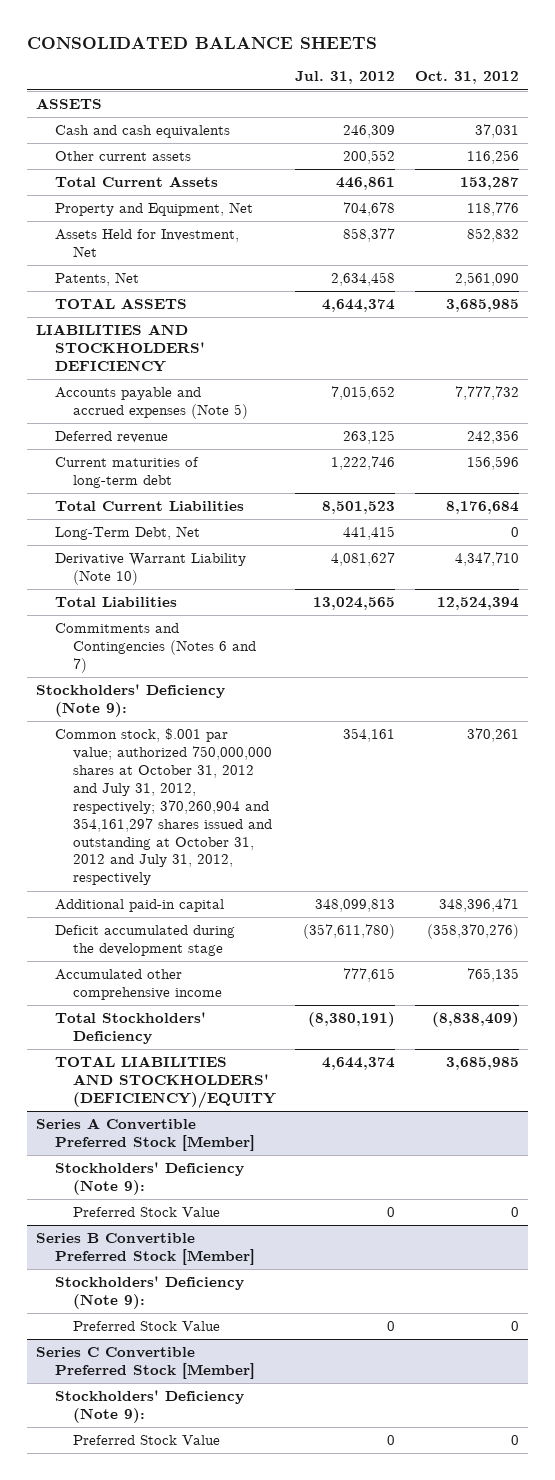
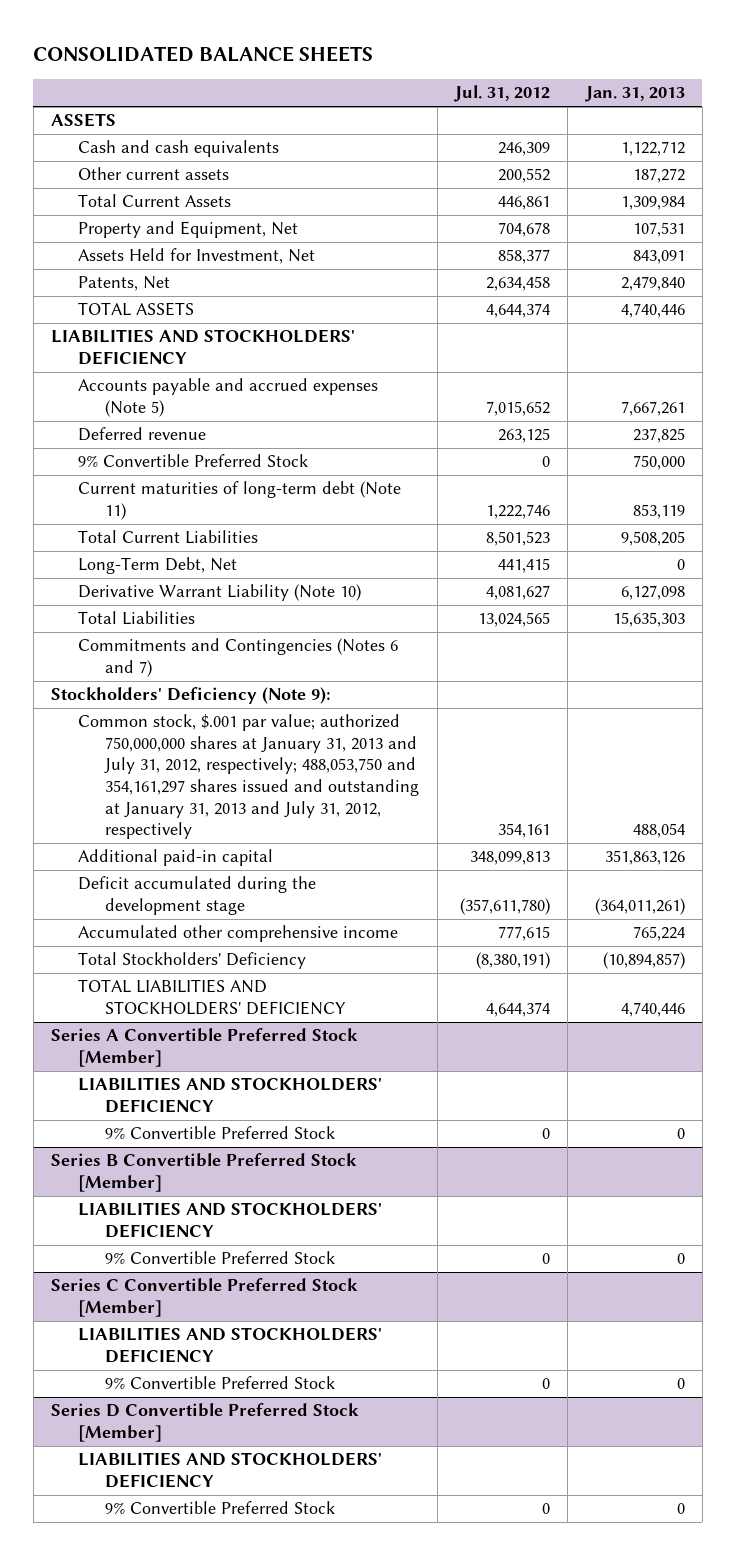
[414,71,519,85] Oct. 31, 2012 -> none
none -> [584,86,685,103] Jan. 31, 2013
none -> [78,454,309,468] 9% Convertible Preferred Stock
[54,457,199,489] Current maturities of long-term debt -> [78,481,402,520] Current maturities of long-term debt (Note 11)
[54,728,273,886] Common stock, $.001 par value; authorized 750,000,000 shares at October 31, 2012 and July 31, 2012, respectively; 370,260,904 and 354,161,297 shares issued and outstanding at October 31, 2012 and July 31, 2012, respectively -> [78,714,420,840] Common stock, $.001 par value; authorized 750,000,000 shares at January 31, 2013 and July 31, 2012, respectively; 488,053,750 and 354,161,297 shares issued and outstanding at January 31, 2013 and July 31, 2012, respectively
[54,1056,277,1108] TOTAL LIABILITIES AND STOCKHOLDERS' (DEFICIENCY)/EQUITY -> [78,979,347,1015] TOTAL LIABILITIES AND STOCKHOLDERS' DEFICIENCY
[54,1162,244,1196] Stockholders' Deficiency (Note 9): -> none
none -> [78,1077,383,1113] LIABILITIES AND STOCKHOLDERS' DEFICIENCY
[73,1207,221,1218] Preferred Stock Value -> [105,1126,336,1140] 9% Convertible Preferred Stock
[54,1276,244,1310] Stockholders' Deficiency (Note 9): -> none
none -> [78,1202,383,1238] LIABILITIES AND STOCKHOLDERS' DEFICIENCY
[73,1321,221,1332] Preferred Stock Value -> [105,1251,336,1265] 9% Convertible Preferred Stock
[54,1390,244,1424] Stockholders' Deficiency (Note 9): -> none
none -> [78,1327,383,1363] LIABILITIES AND STOCKHOLDERS' DEFICIENCY
[73,1435,221,1446] Preferred Stock Value -> [105,1376,336,1390] 9% Convertible Preferred Stock
none -> [51,1403,360,1442] Series D Convertible Preferred Stock [Member]
none -> [78,1452,383,1488] LIABILITIES AND STOCKHOLDERS' DEFICIENCY
none -> [105,1501,336,1515] 9% Convertible Preferred Stock

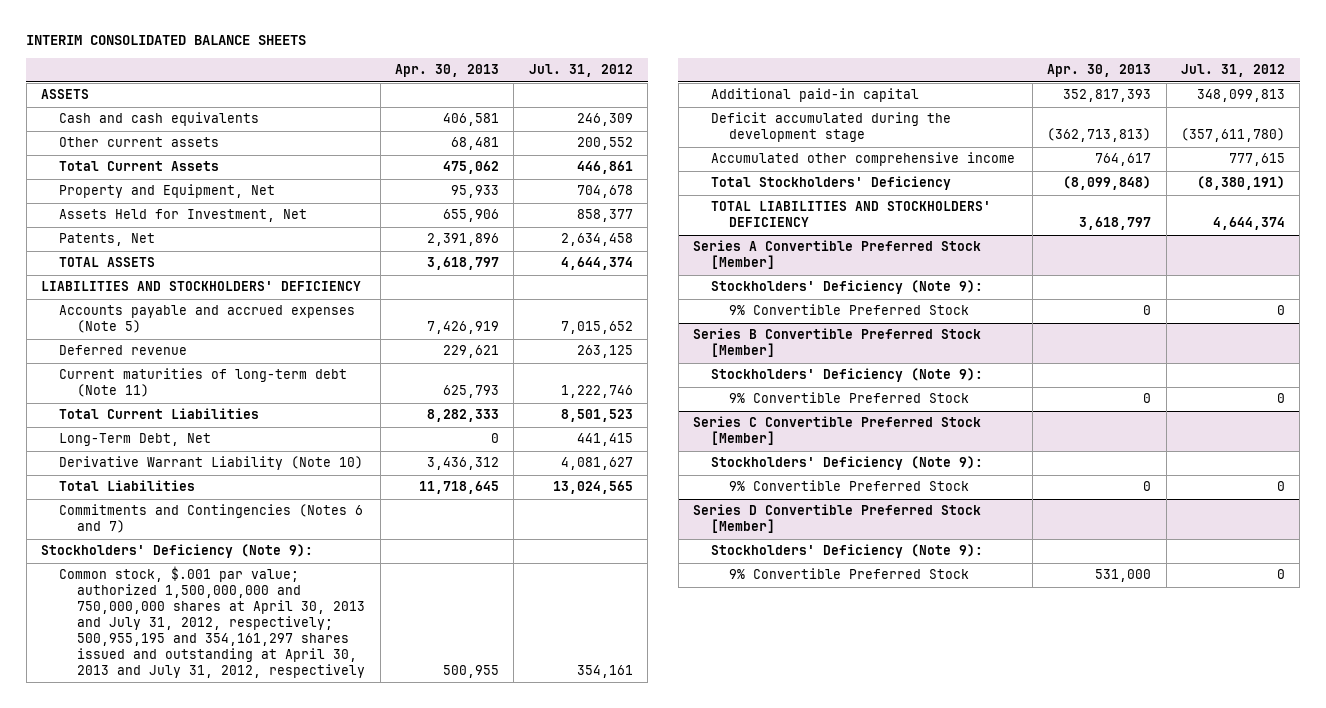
[33,46,374,63] CONSOLIDATED BALANCE SHEETS -> [26,35,307,46] INTERIM CONSOLIDATED BALANCE SHEETS
[584,86,685,103] Jan. 31, 2013 -> none
none -> [394,64,499,78] Apr. 30, 2013
[78,454,309,468] 9% Convertible Preferred Stock -> none
[78,714,420,840] Common stock, $.001 par value; authorized 750,000,000 shares at January 31, 2013 and July 31, 2012, respectively; 488,053,750 and 354,161,297 shares issued and outstanding at January 31, 2013 and July 31, 2012, respectively -> [59,566,366,679] Common stock, $.001 par value; authorized 1,500,000,000 and 750,000,000 shares at April 30, 2013 and July 31, 2012, respectively; 500,955,195 and 354,161,297 shares issued and outstanding at April 30, 2013 and July 31, 2012, respectively
[78,1077,383,1113] LIABILITIES AND STOCKHOLDERS' DEFICIENCY -> none
none -> [711,280,984,295] Stockholders' Deficiency (Note 9):
[78,1202,383,1238] LIABILITIES AND STOCKHOLDERS' DEFICIENCY -> none
none -> [711,368,984,383] Stockholders' Deficiency (Note 9):
[78,1327,383,1363] LIABILITIES AND STOCKHOLDERS' DEFICIENCY -> none
none -> [711,456,984,471] Stockholders' Deficiency (Note 9):
[78,1452,383,1488] LIABILITIES AND STOCKHOLDERS' DEFICIENCY -> none
none -> [711,544,984,559] Stockholders' Deficiency (Note 9):

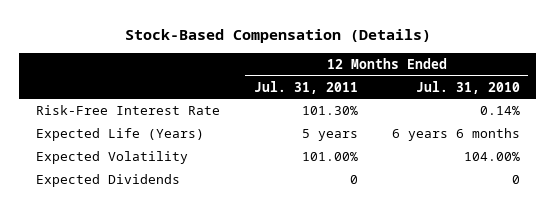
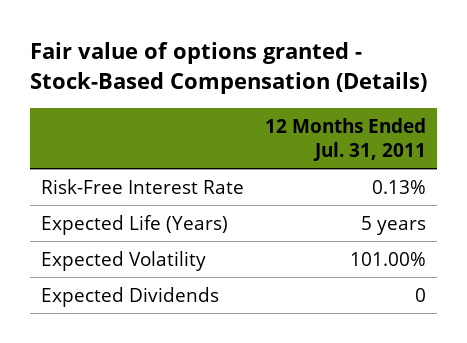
[124,28,431,43] Stock-Based Compensation (Details) -> [29,42,427,95] Fair value of options granted - Stock-Based Compensation (Details)
[415,80,520,94] Jul. 31, 2010 -> none
[301,106,358,116] 101.30% -> [372,180,427,195] 0.13%

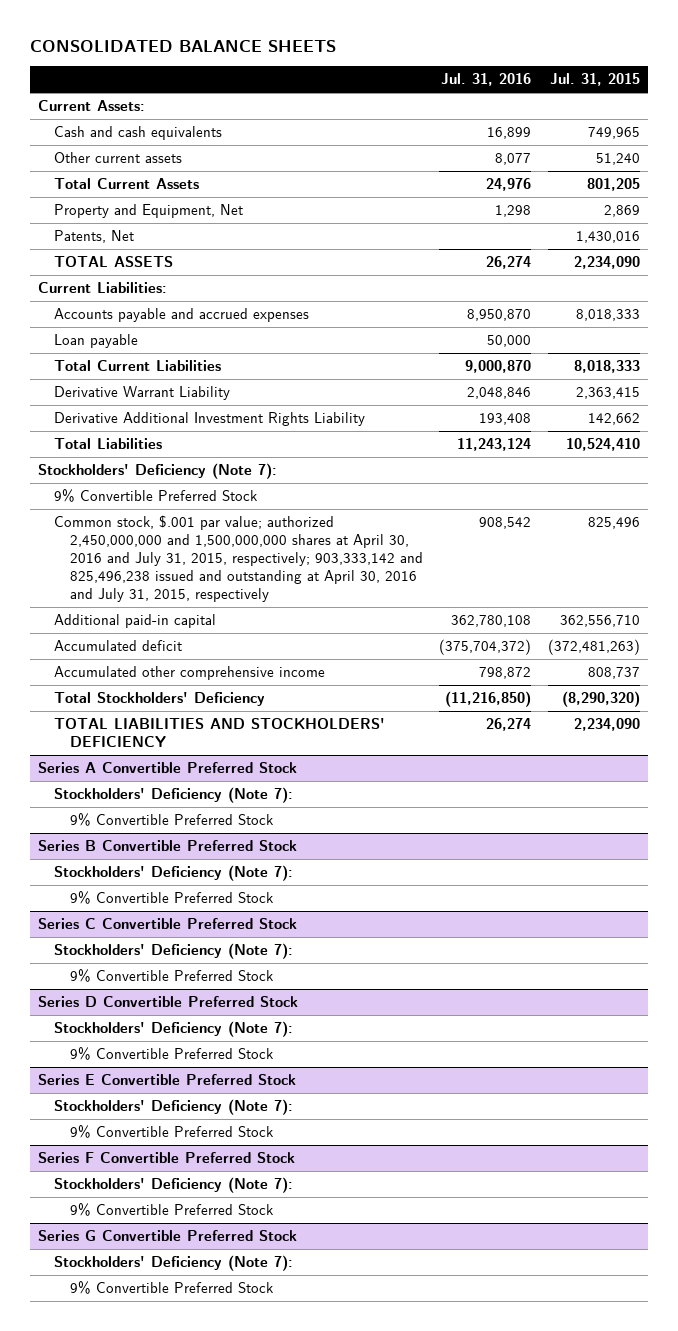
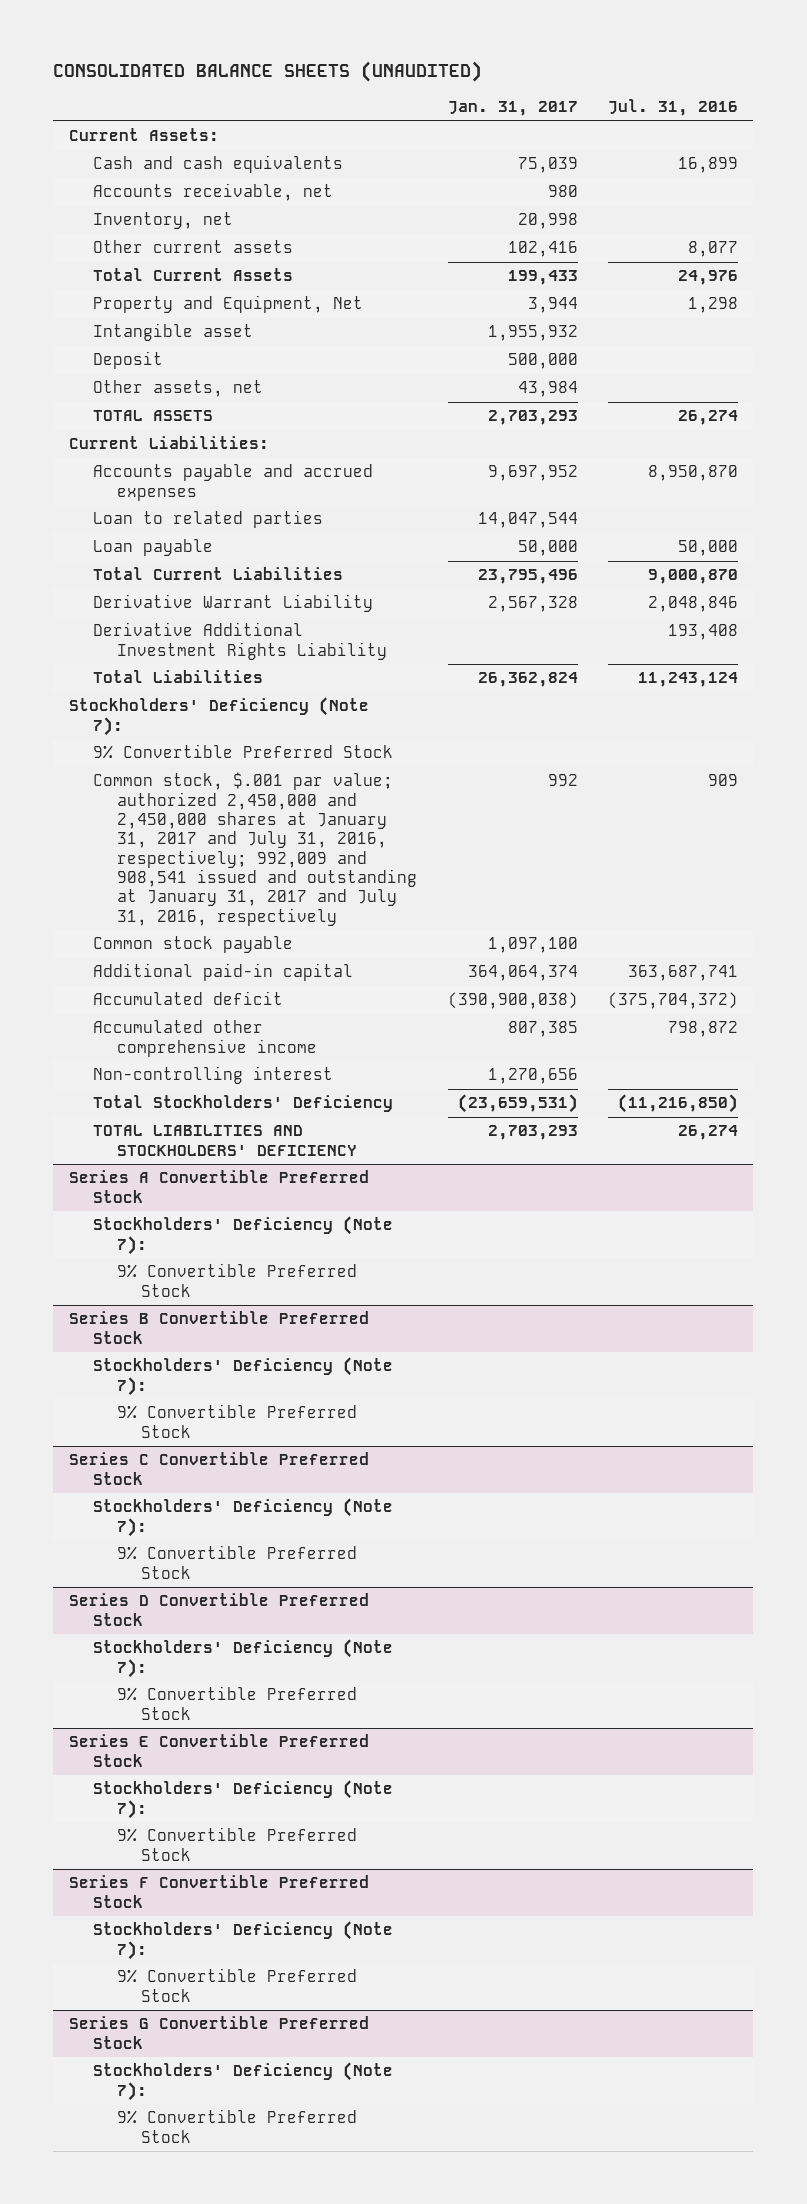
[29,39,336,52] CONSOLIDATED BALANCE SHEETS -> [53,61,483,83] CONSOLIDATED BALANCE SHEETS (UNAUDITED)
[549,73,640,87] Jul. 31, 2015 -> none
none -> [447,101,578,117] Jan. 31, 2017
none -> [92,183,333,202] Accounts receivable, net
none -> [92,212,233,230] Inventory, net
[53,229,134,243] Patents, Net -> none
none -> [92,323,253,342] Intangible asset
none -> [92,351,163,370] Deposit
none -> [92,380,263,398] Other assets, net
none -> [92,510,323,529] Loan to related parties
[53,514,423,603] Common stock, $.001 par value; authorized 2,450,000,000 and 1,500,000,000 shares at April 30, 2016 and July 31, 2015, respectively; 903,333,142 and 825,496,238 issued and outstanding at April 30, 2016 and July 31, 2015, respectively -> [92,772,418,926] Common stock, $.001 par value; authorized 2,450,000 and 2,450,000 shares at January 31, 2017 and July 31, 2016, respectively; 992,009 and 908,541 issued and outstanding at January 31, 2017 and July 31, 2016, respectively
[479,516,532,529] 908,542 -> [708,774,739,787] 909
none -> [92,936,293,954] Common stock payable
[451,614,532,627] 362,780,108 -> [628,965,739,982] 363,687,741
none -> [92,1066,333,1085] Non-controlling interest

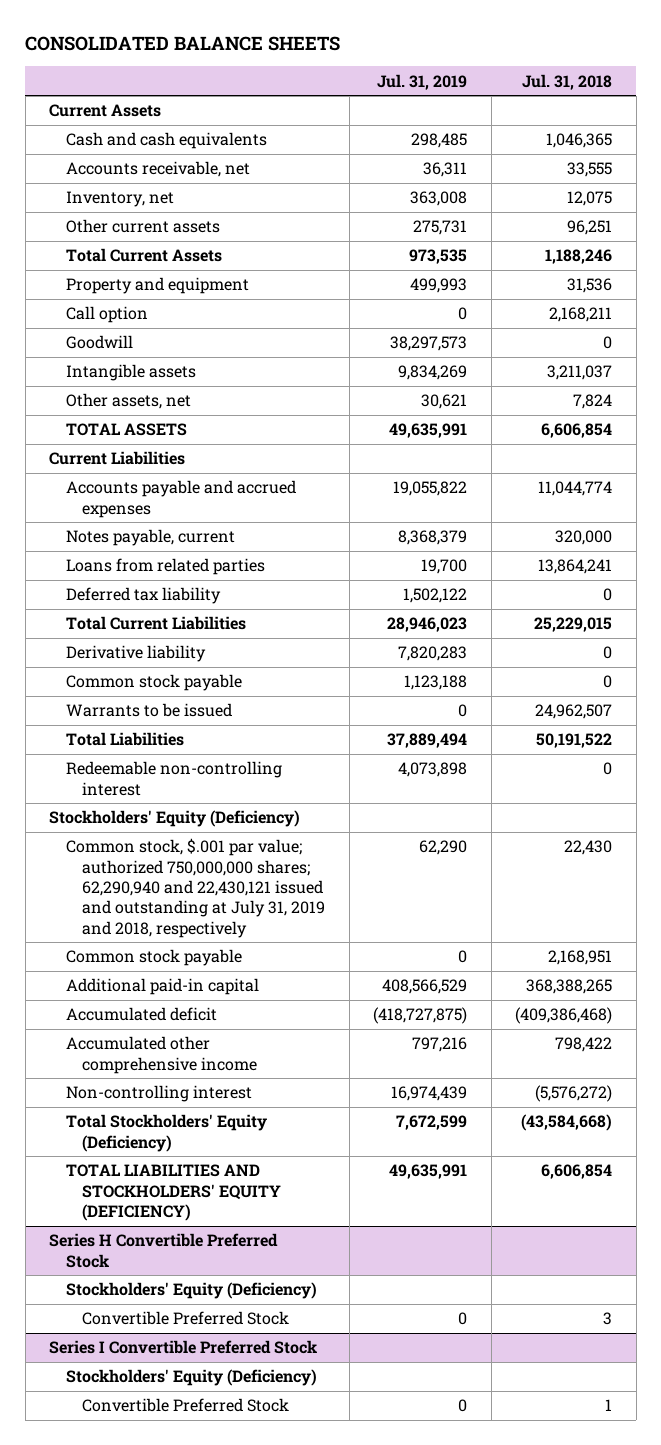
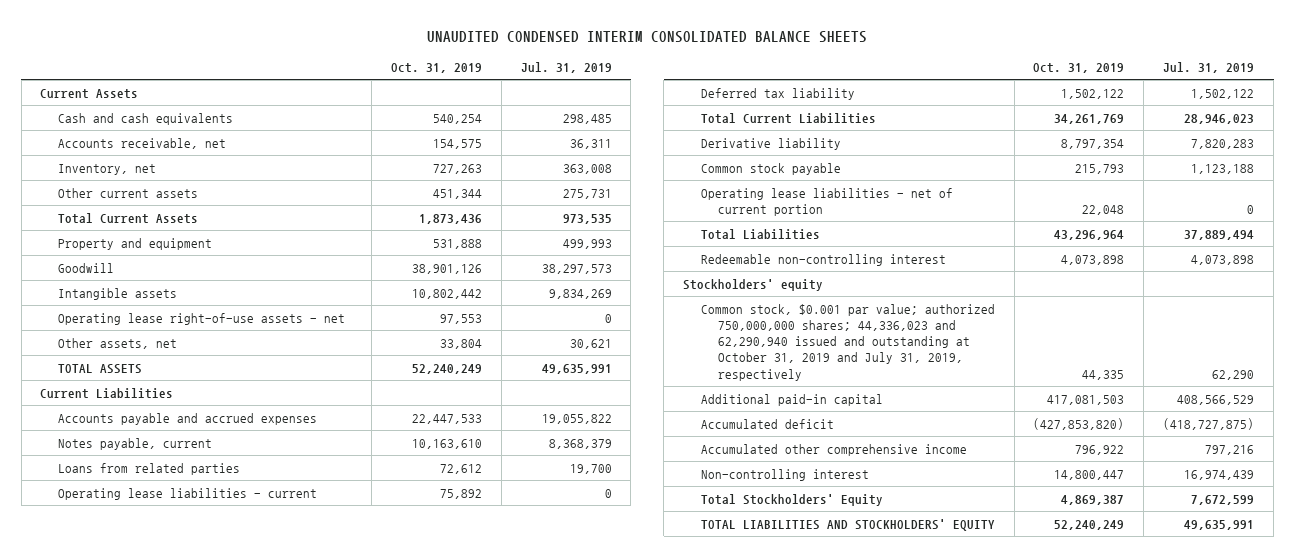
[25,36,341,52] CONSOLIDATED BALANCE SHEETS -> [427,31,868,44] UNAUDITED CONDENSED INTERIM CONSOLIDATED BALANCE SHEETS
[522,73,613,90] Jul. 31, 2018 -> none
none -> [390,63,482,74] Oct. 31, 2019
[65,306,148,324] Call option -> none
none -> [58,312,346,325] Operating lease right-of-use assets - net
none -> [58,487,318,500] Operating lease liabilities - current
[65,703,232,718] Warrants to be issued -> none
none -> [700,187,953,216] Operating lease liabilities - net of current portion
[65,949,242,967] Common stock payable -> none
[49,810,301,828] Stockholders' Equity (Deficiency) -> [682,278,823,291] Stockholders' equity
[65,838,326,938] Common stock, $.001 par value; authorized 750,000,000 shares; 62,290,940 and 22,430,121 issued and outstanding at July 31, 2019 and 2018, respectively -> [700,303,995,381] Common stock, $0.001 par value; authorized 750,000,000 shares; 44,336,023 and 62,290,940 issued and outstanding at October 31, 2019 and July 31, 2019, respectively
[49,1233,279,1268] Series H Convertible Preferred Stock -> none
[65,1282,317,1300] Stockholders' Equity (Deficiency) -> none
[82,1311,290,1326] Convertible Preferred Stock -> none
[49,1340,318,1355] Series I Convertible Preferred Stock -> none
[65,1369,317,1387] Stockholders' Equity (Deficiency) -> none
[82,1398,290,1413] Convertible Preferred Stock -> none
[65,1114,267,1152] Total Stockholders' Equity (Deficiency) -> [700,493,883,506] Total Stockholders' Equity
[65,1164,282,1221] TOTAL LIABILITIES AND STOCKHOLDERS' EQUITY (DEFICIENCY) -> [700,518,995,531] TOTAL LIABILITIES AND STOCKHOLDERS' EQUITY

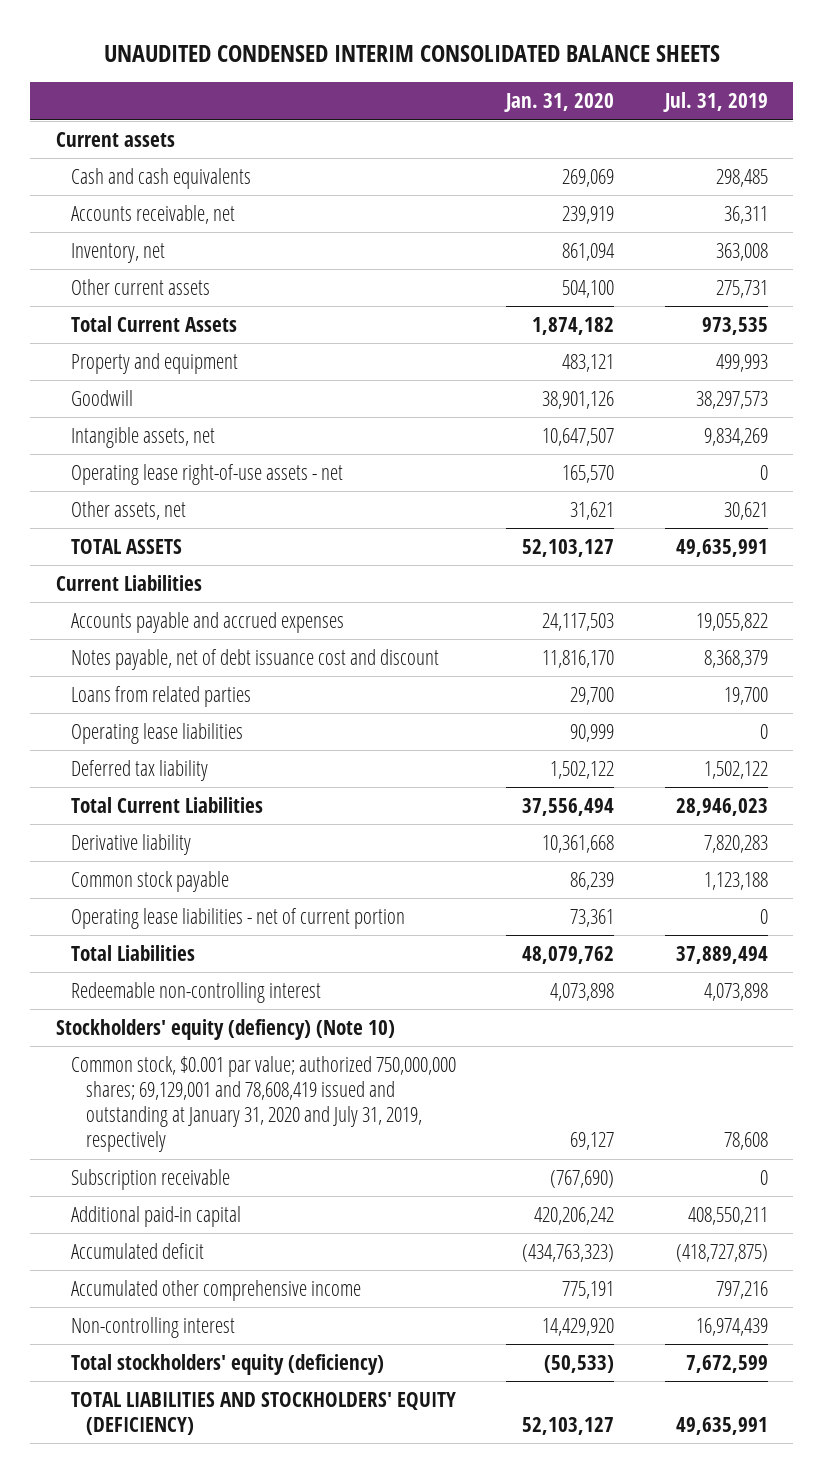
[390,63,482,74] Oct. 31, 2019 -> none
none -> [504,93,615,113] Jan. 31, 2020
[40,88,139,99] Current Assets -> [55,131,175,147] Current assets
[58,287,178,300] Intangible assets -> [70,426,215,448] Intangible assets, net
[58,437,213,450] Notes payable, current -> [70,648,439,670] Notes payable, net of debt issuance cost and discount
[58,487,318,500] Operating lease liabilities - current -> [70,722,243,744] Operating lease liabilities
[682,278,823,291] Stockholders' equity -> [55,1018,395,1040] Stockholders' equity (defiency) (Note 10)
[700,303,995,381] Common stock, $0.001 par value; authorized 750,000,000 shares; 44,336,023 and 62,290,940 issued and outstanding at October 31, 2019 and July 31, 2019, respectively -> [70,1055,456,1153] Common stock, $0.001 par value; authorized 750,000,000 shares; 69,129,001 and 78,608,419 issued and outstanding at January 31, 2020 and July 31, 2019, respectively
[1212,369,1255,380] 62,290 -> [723,1132,768,1151] 78,608
none -> [70,1168,230,1190] Subscription receivable
[1177,394,1255,405] 408,566,529 -> [687,1206,768,1225] 408,550,211
[700,493,883,506] Total Stockholders' Equity -> [70,1353,384,1375] Total stockholders' equity (deficiency)
[700,518,995,531] TOTAL LIABILITIES AND STOCKHOLDERS' EQUITY -> [70,1391,456,1436] TOTAL LIABILITIES AND STOCKHOLDERS' EQUITY (DEFICIENCY)

